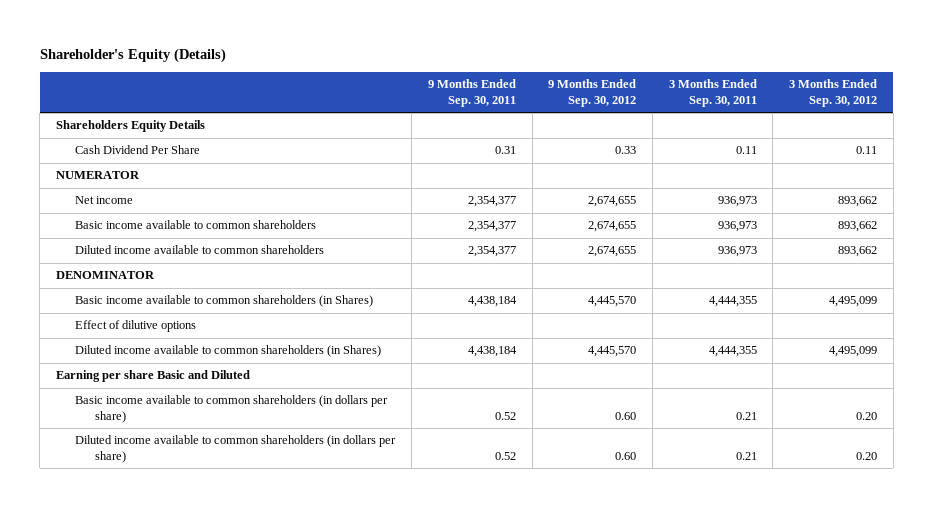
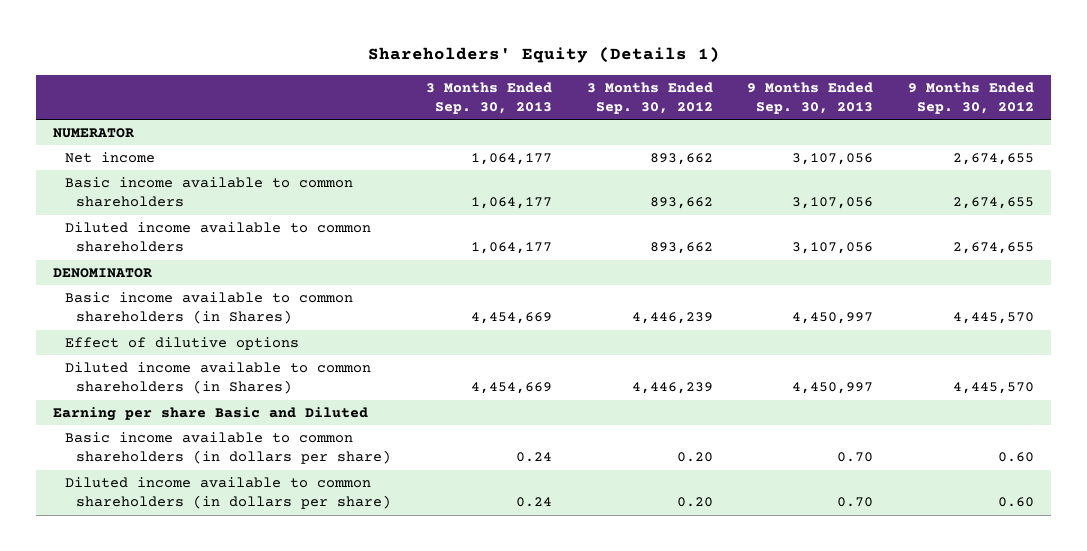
[39,48,226,64] Shareholder's Equity (Details) -> [367,47,720,64] Shareholders' Equity (Details 1)
[427,79,516,107] 9 Months Ended Sep. 30, 2011 -> none
[668,79,757,107] 3 Months Ended Sep. 30, 2011 -> none
none -> [426,81,553,115] 3 Months Ended Sep. 30, 2013
none -> [747,81,874,115] 9 Months Ended Sep. 30, 2013
[56,120,206,133] Shareholders Equity Details -> none
[75,145,201,155] Cash Dividend Per Share -> none
[829,296,878,308] 4,495,099 -> [631,312,713,325] 4,446,239
[829,346,878,358] 4,495,099 -> [631,382,713,395] 4,446,239

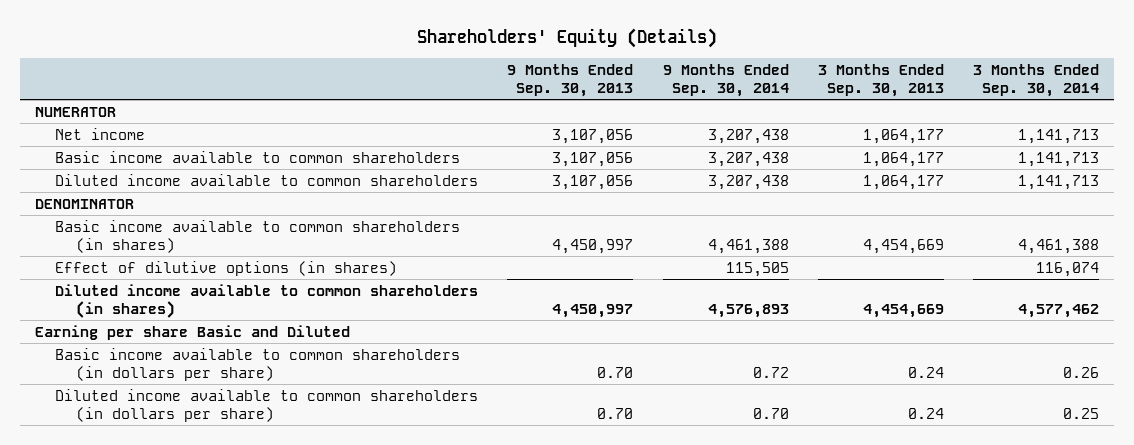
[367,47,720,64] Shareholders' Equity (Details 1) -> [416,28,717,49] Shareholders' Equity (Details)
[586,81,713,115] 3 Months Ended Sep. 30, 2012 -> none
[908,81,1035,115] 9 Months Ended Sep. 30, 2012 -> none
none -> [662,63,789,97] 9 Months Ended Sep. 30, 2014
none -> [973,63,1100,97] 3 Months Ended Sep. 30, 2014
[64,292,353,325] Basic income available to common shareholders (in Shares) -> [55,219,461,253] Basic income available to common shareholders (in shares)
[64,337,299,351] Effect of dilutive options -> [55,260,398,276] Effect of dilutive options (in shares)
[64,362,371,395] Diluted income available to common shareholders (in Shares) -> [55,283,479,318] Diluted income available to common shareholders (in shares)

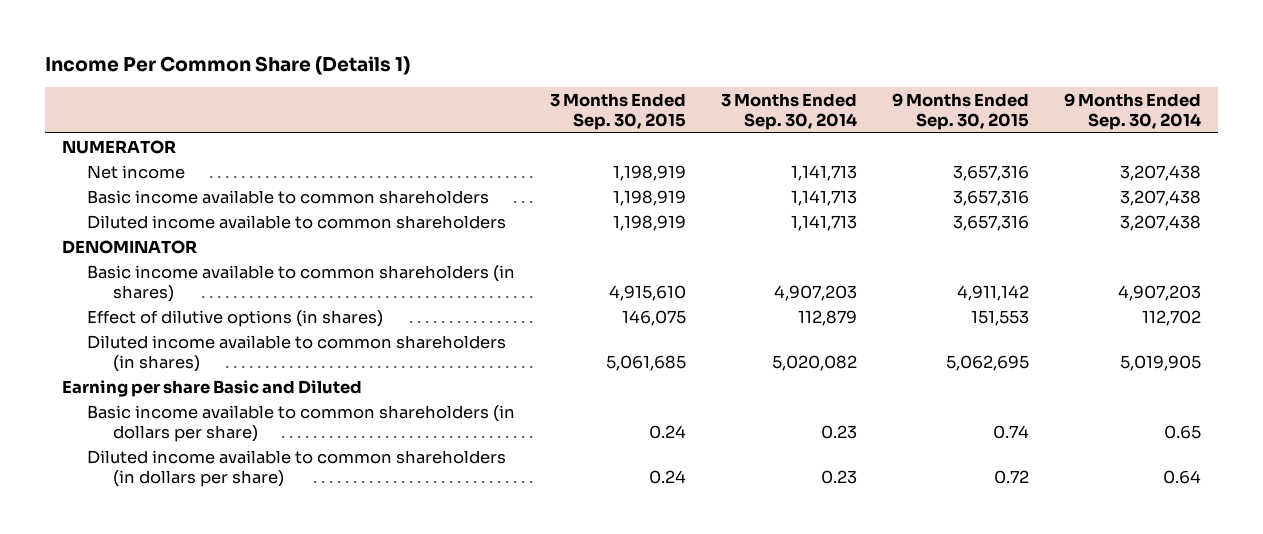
[416,28,717,49] Shareholders' Equity (Details) -> [44,55,410,75] Income Per Common Share (Details 1)
[507,63,634,97] 9 Months Ended Sep. 30, 2013 -> none
[817,63,944,97] 3 Months Ended Sep. 30, 2013 -> none
none -> [550,93,687,131] 3 Months Ended Sep. 30, 2015
none -> [891,93,1029,131] 9 Months Ended Sep. 30, 2015
[707,238,789,254] 4,461,388 -> [1117,284,1201,301] 4,907,203
[1018,238,1100,254] 4,461,388 -> [774,284,858,301] 4,907,203
[725,261,789,277] 115,505 -> [1141,309,1201,326] 112,702
[1036,261,1100,277] 116,074 -> [798,309,858,326] 112,879
[707,303,789,318] 4,576,893 -> [1119,354,1201,371] 5,019,905
[1018,303,1100,318] 4,577,462 -> [772,354,858,371] 5,020,082
[752,366,789,378] 0.72 -> [1163,424,1201,439] 0.65
[1063,366,1100,378] 0.26 -> [821,424,858,439] 0.23
[752,407,789,419] 0.70 -> [1162,469,1201,484] 0.64
[1063,407,1100,419] 0.25 -> [821,469,858,484] 0.23

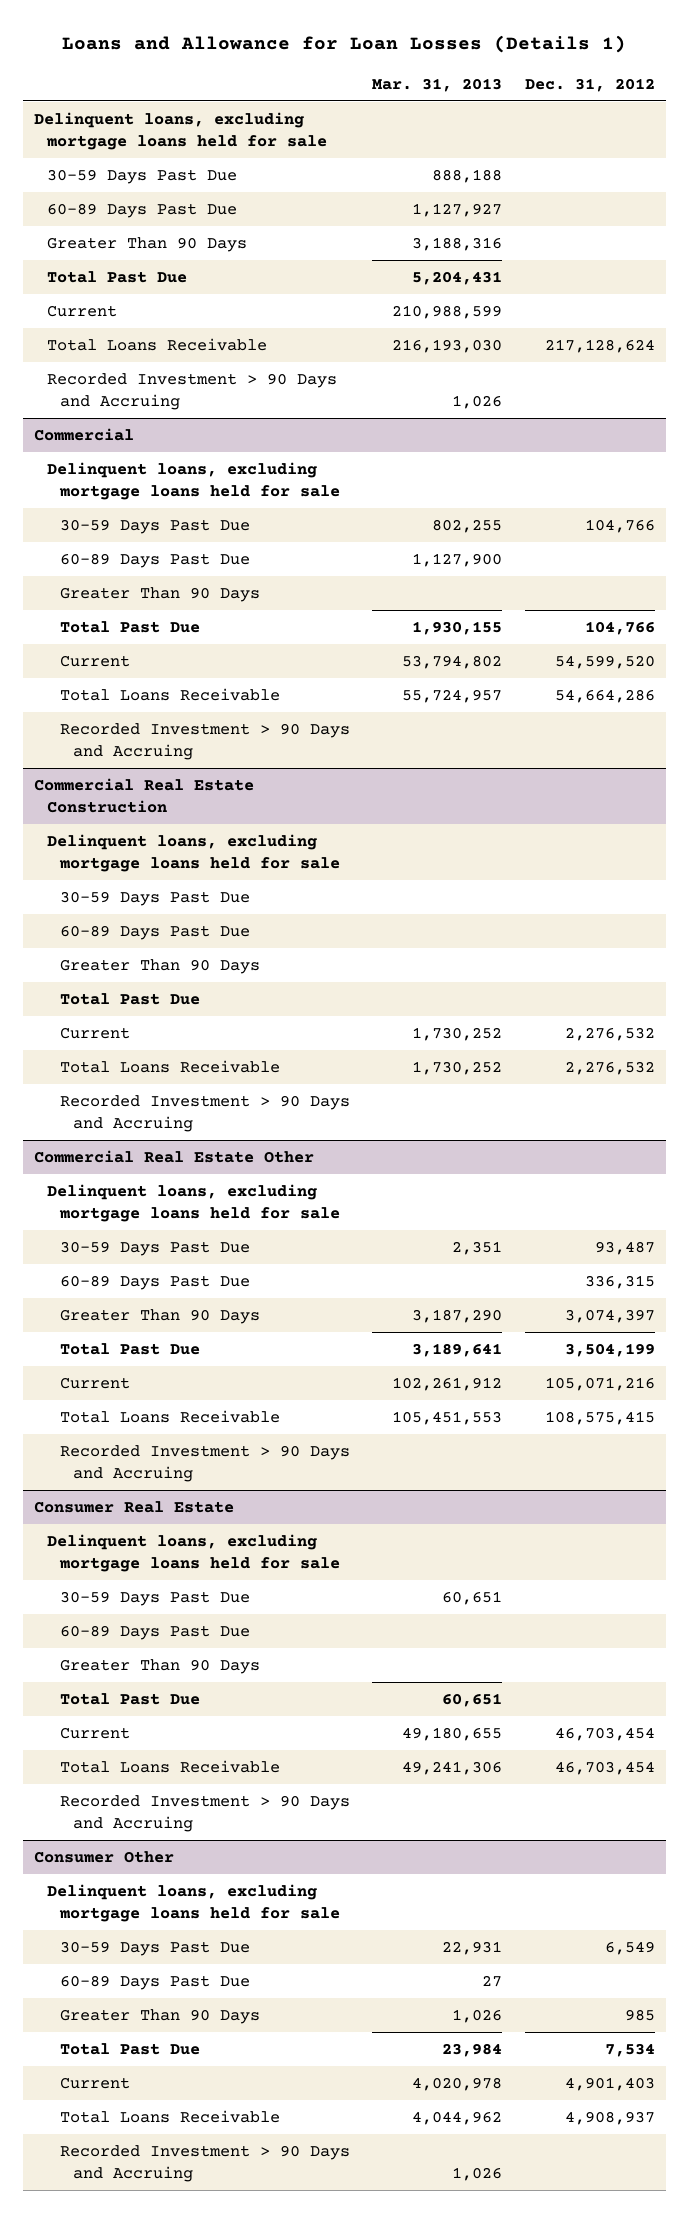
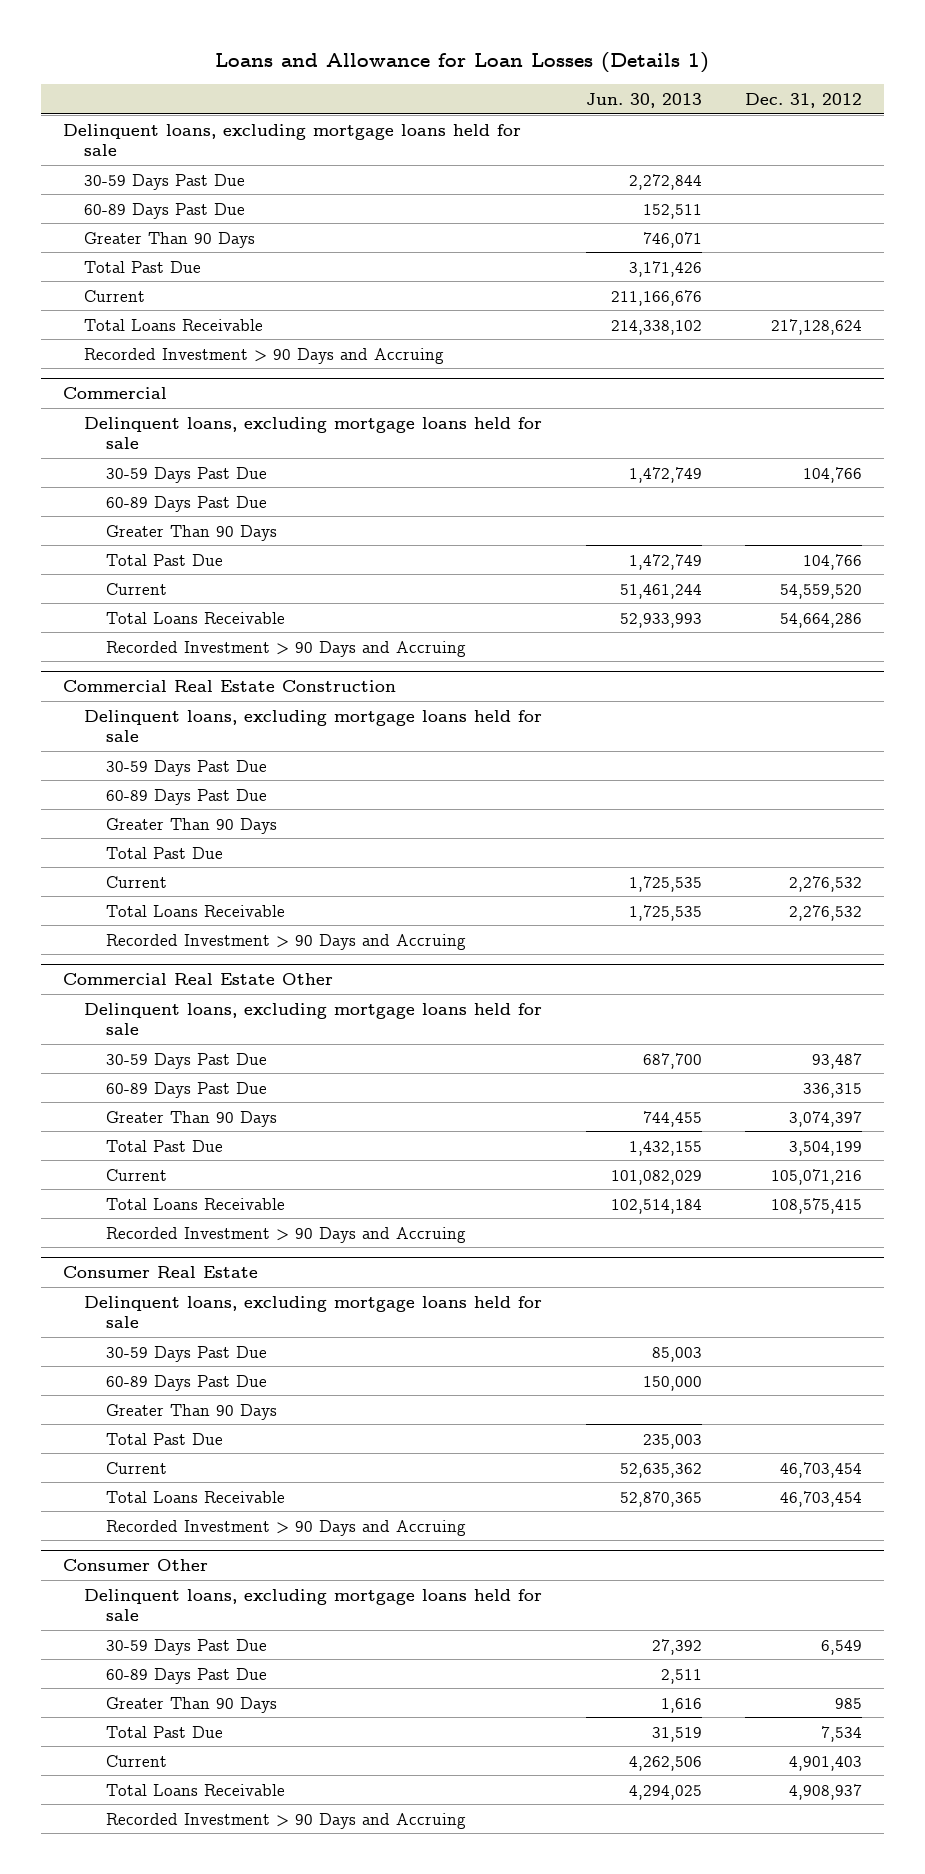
[372,77,503,92] Mar. 31, 2013 -> none
none -> [585,93,702,109] Jun. 30, 2013
[554,655,655,670] 54,599,520 -> [780,583,863,599] 54,559,520

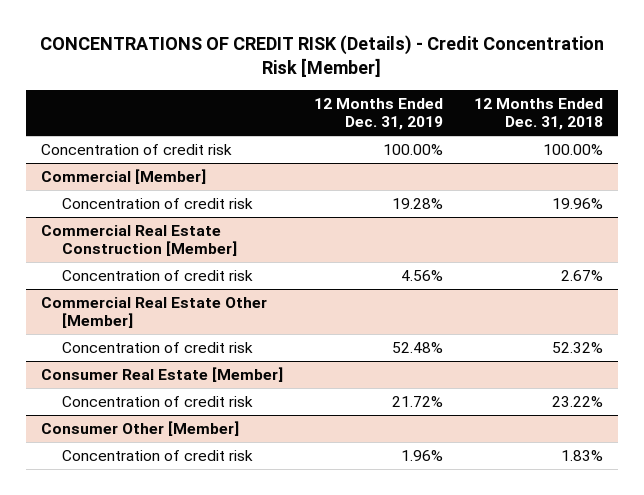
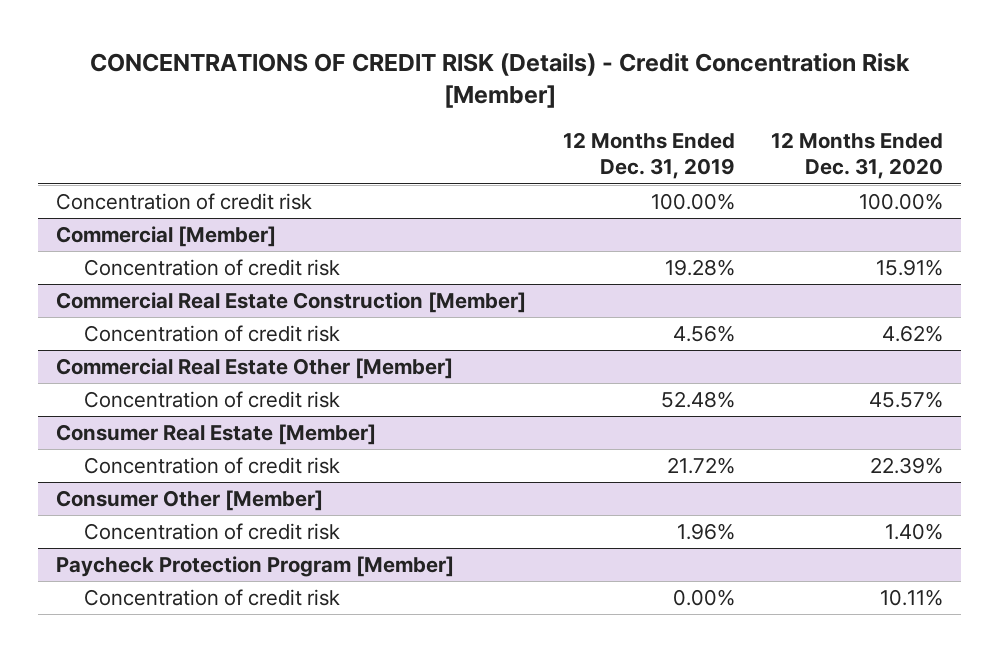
[473,97,603,131] 12 Months Ended Dec. 31, 2018 -> none
none -> [770,131,943,180] 12 Months Ended Dec. 31, 2020
none -> [56,555,455,577] Paycheck Protection Program [Member]
none -> [83,588,340,606] Concentration of credit risk

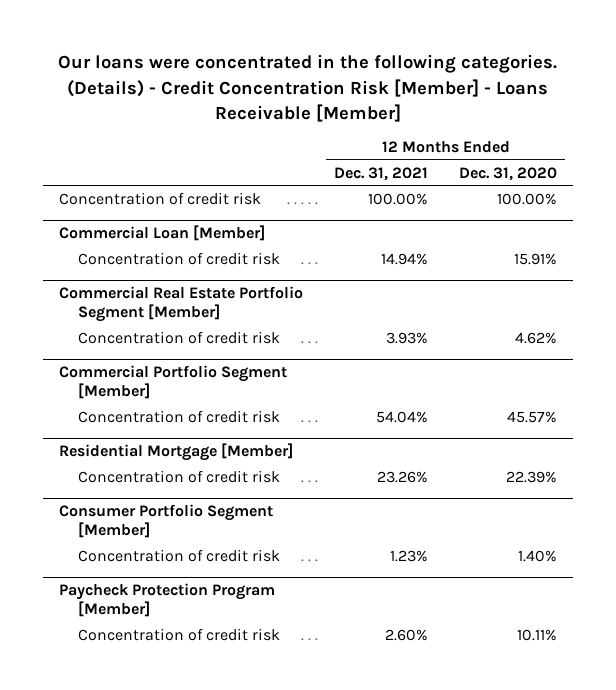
[89,52,910,108] CONCENTRATIONS OF CREDIT RISK (Details) - Credit Concentration Risk [Member] -> [58,54,558,122] Our loans were concentrated in the following categories. (Details) - Credit Concentration Risk [Member] - Loans Receivable [Member]
[562,131,735,180] 12 Months Ended Dec. 31, 2019 -> none
none -> [334,166,429,181] Dec. 31, 2021
[56,225,277,247] Commercial [Member] -> [58,225,265,242] Commercial Loan [Member]
[56,291,527,313] Commercial Real Estate Construction [Member] -> [58,286,303,323] Commercial Real Estate Portfolio Segment [Member]
[56,357,454,379] Commercial Real Estate Other [Member] -> [58,365,287,400] Commercial Portfolio Segment [Member]
[56,423,377,445] Consumer Real Estate [Member] -> [58,443,293,462] Residential Mortgage [Member]
[56,489,324,511] Consumer Other [Member] -> [58,504,273,539] Consumer Portfolio Segment [Member]

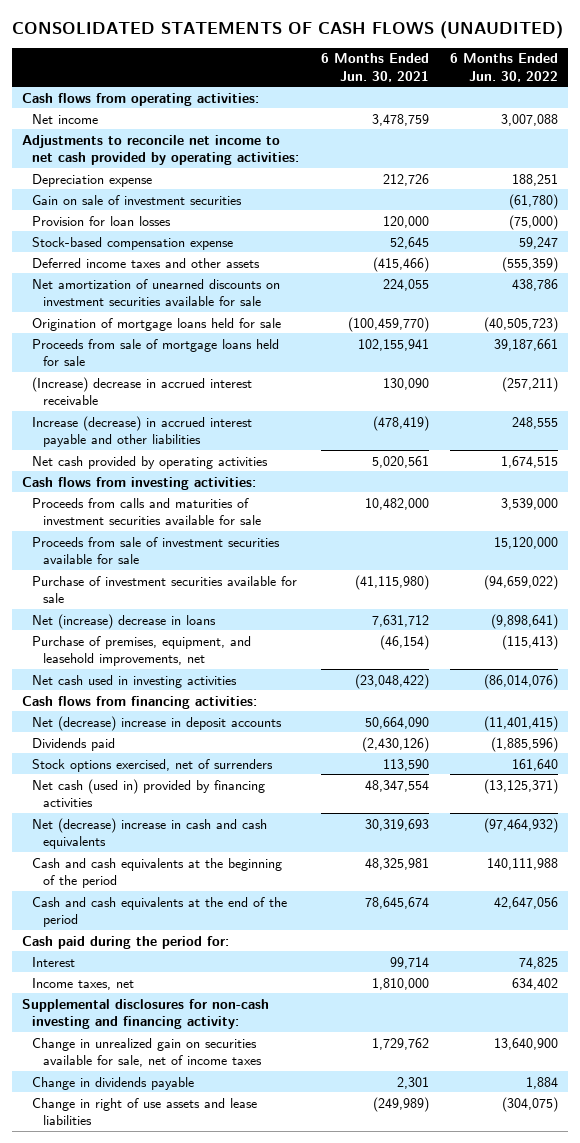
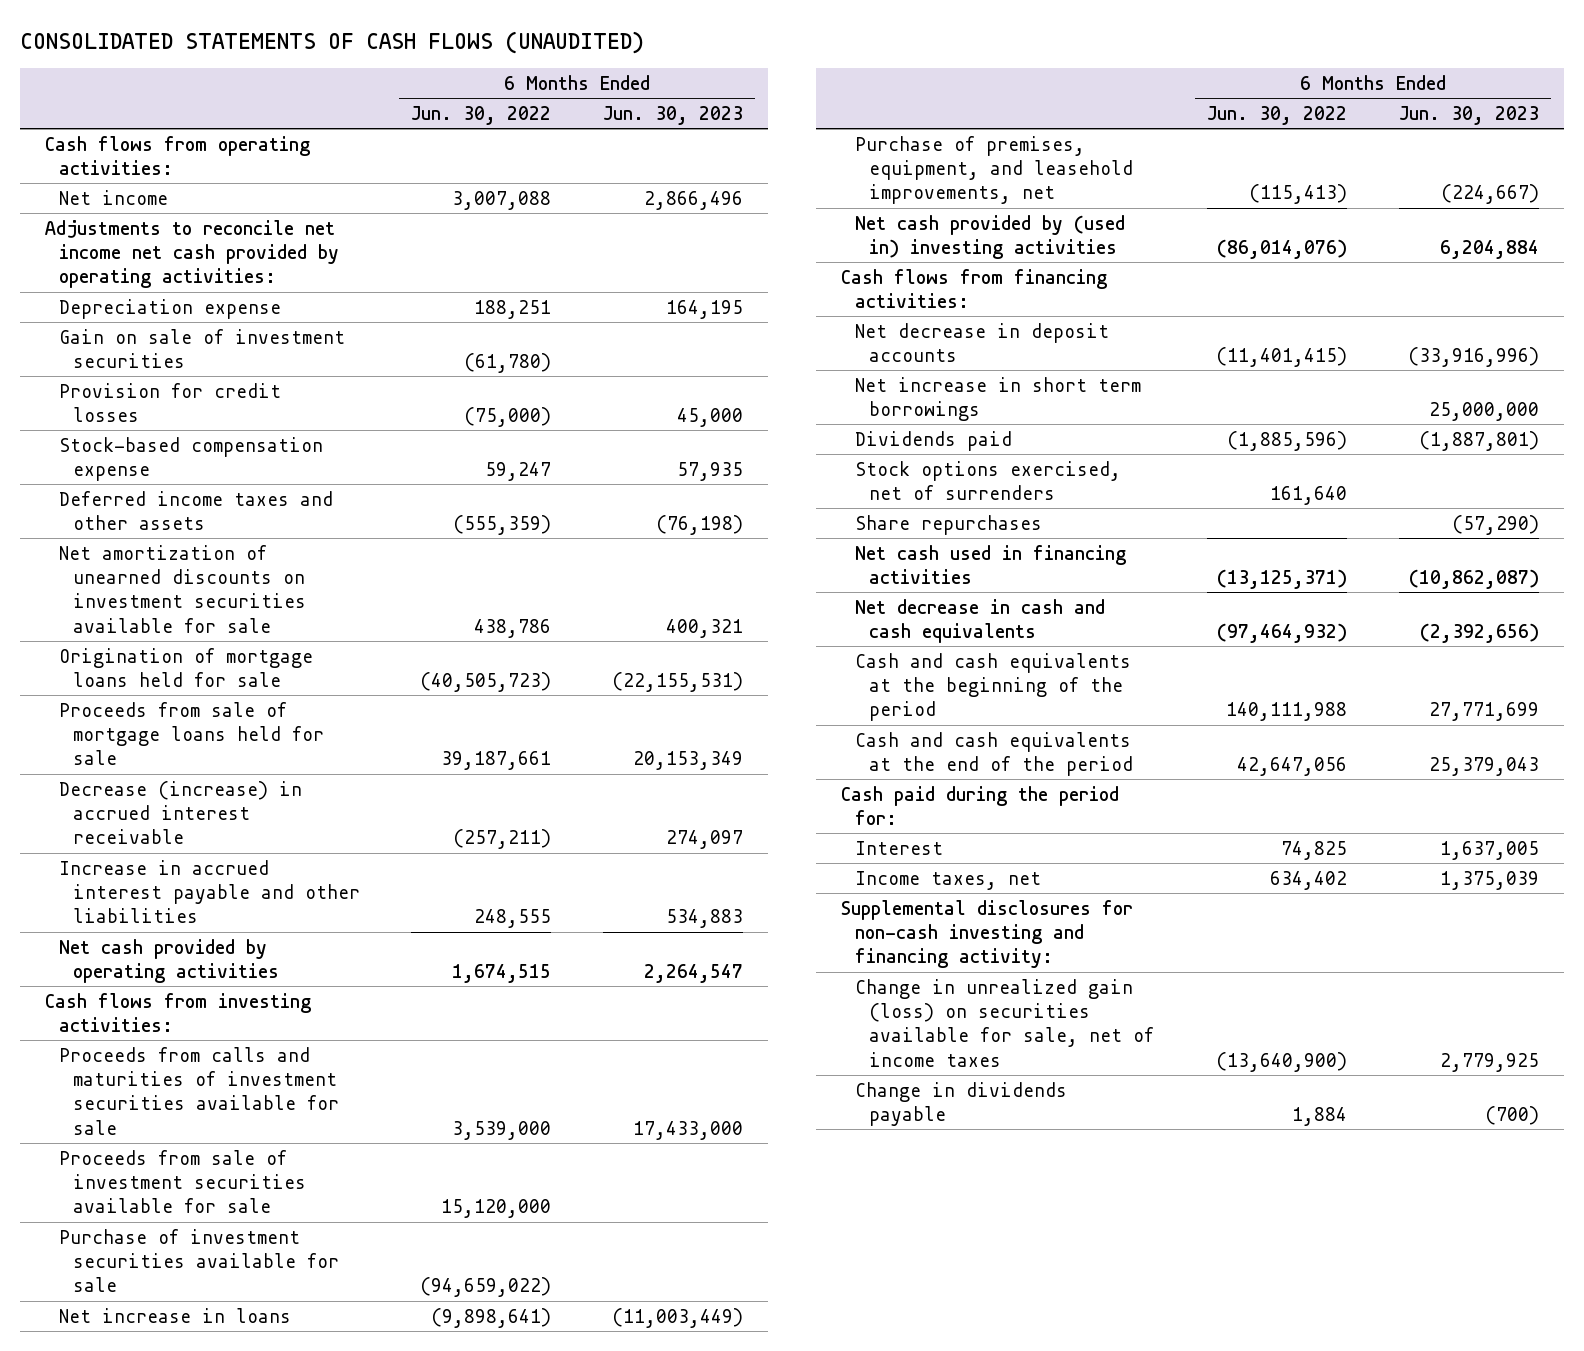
[320,53,429,82] 6 Months Ended Jun. 30, 2021 -> none
none -> [602,105,743,125] Jun. 30, 2023
[22,134,300,165] Adjustments to reconcile net income to net cash provided by operating activities: -> [45,219,340,289] Adjustments to reconcile net income net cash provided by operating activities:
[32,215,172,226] Provision for loan losses -> [59,382,282,422] Provision for credit losses
[32,376,253,405] (Increase) decrease in accrued interest receivable -> [59,780,303,845] Decrease (increase) in accrued interest receivable
[32,415,253,447] Increase (decrease) in accrued interest payable and other liabilities -> [59,859,361,924] Increase in accrued interest payable and other liabilities
[32,613,217,629] Net (increase) decrease in loans -> [59,1307,292,1323] Net increase in loans
[32,674,238,688] Net cash used in investing activities -> [855,214,1126,259] Net cash provided by (used in) investing activities
[32,715,283,731] Net (decrease) increase in deposit accounts -> [855,322,1110,362] Net decrease in deposit accounts
none -> [855,376,1142,421] Net increase in short term borrowings
none -> [855,514,1043,535] Share repurchases
[32,778,266,807] Net cash (used in) provided by financing activities -> [855,544,1127,584] Net cash used in financing activities
[32,817,268,849] Net (decrease) increase in cash and cash equivalents -> [855,598,1106,643] Net decrease in cash and cash equivalents
[32,1037,262,1067] Change in unrealized gain on securities available for sale, net of income taxes -> [855,978,1155,1067] Change in unrealized gain (loss) on securities available for sale, net of income taxes
[493,1037,558,1050] 13,640,900 -> [1216,1051,1348,1072] (13,640,900)
[32,1097,258,1125] Change in right of use assets and lease liabilities -> none

